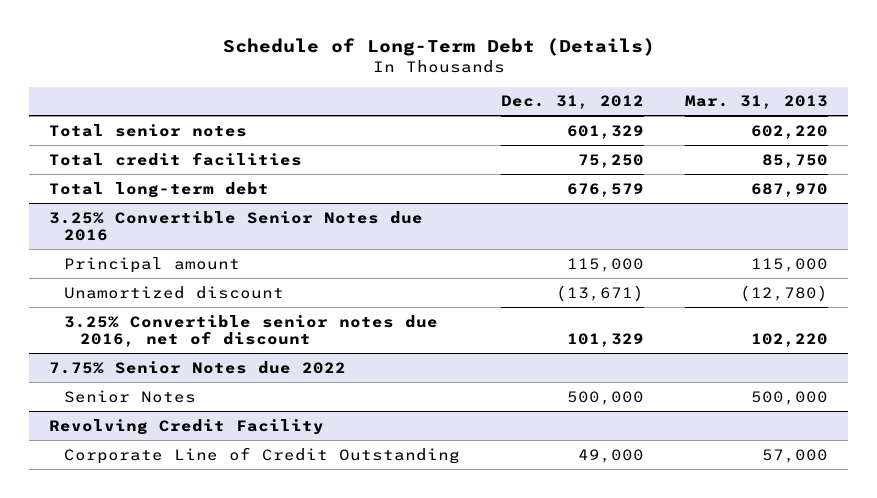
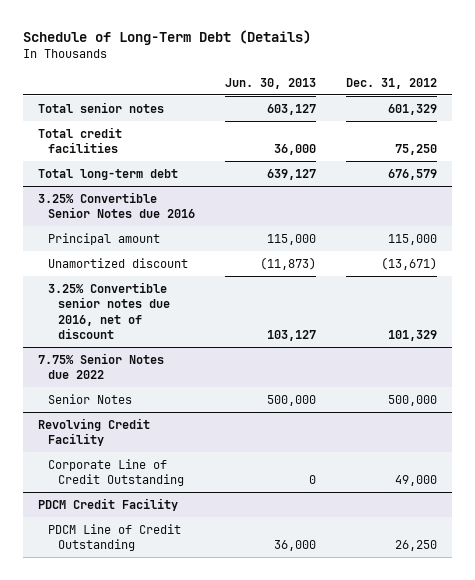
[684,95,828,110] Mar. 31, 2013 -> none
none -> [225,77,317,89] Jun. 30, 2013
none -> [38,497,179,511] PDCM Credit Facility
none -> [48,523,182,552] PDCM Line of Credit Outstanding

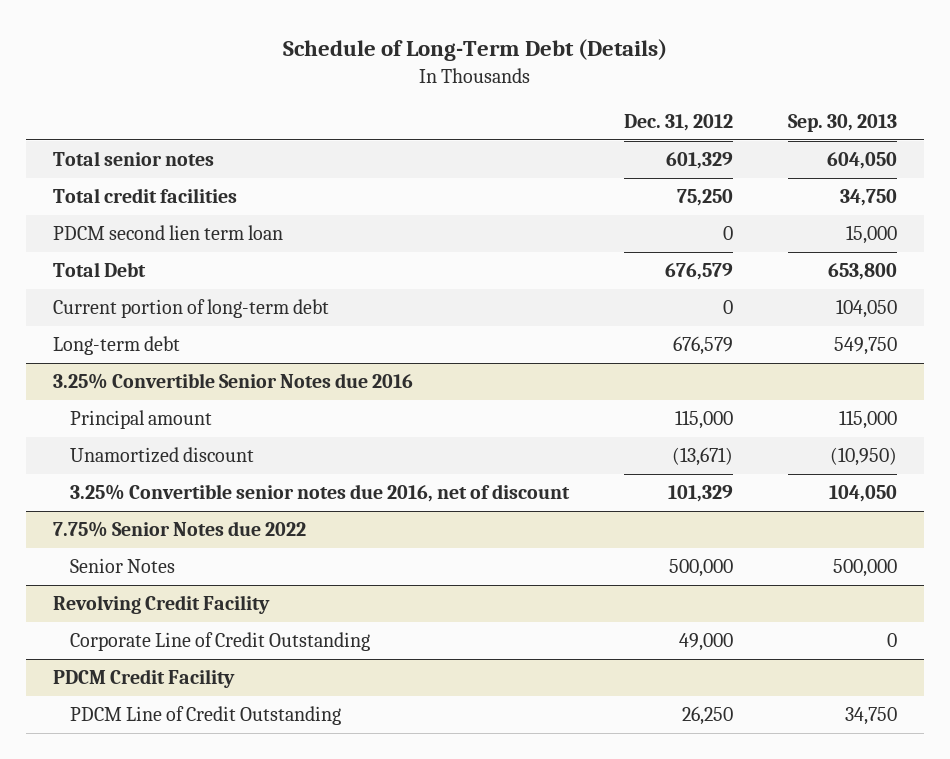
[225,77,317,89] Jun. 30, 2013 -> none
none -> [787,113,897,132] Sep. 30, 2013
none -> [53,225,284,241] PDCM second lien term loan
none -> [53,262,147,278] Total Debt
none -> [53,299,330,319] Current portion of long-term debt
[38,168,179,180] Total long-term debt -> [53,336,181,356] Long-term debt

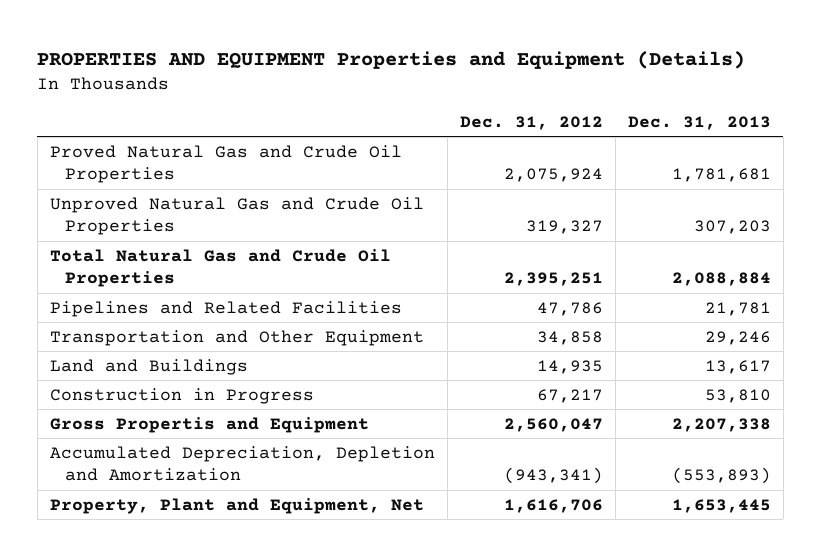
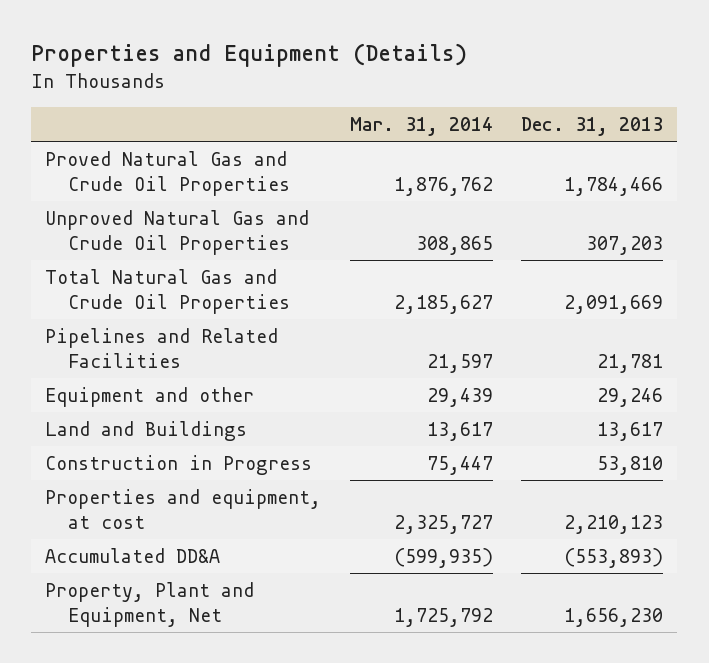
[37,50,746,69] PROPERTIES AND EQUIPMENT Properties and Equipment (Details) -> [31,43,468,68] Properties and Equipment (Details)
[459,115,603,130] Dec. 31, 2012 -> none
none -> [349,117,493,137] Mar. 31, 2014
[671,168,771,183] 1,781,681 -> [564,176,664,196] 1,784,466
[671,272,771,287] 2,088,884 -> [564,294,664,314] 2,091,669
[49,329,424,346] Transportation and Other Equipment -> [45,386,255,407] Equipment and other
[49,416,369,433] Gross Propertis and Equipment -> [45,488,322,529] Properties and equipment, at cost
[671,417,771,432] 2,207,338 -> [564,514,664,534] 2,210,123
[49,445,435,482] Accumulated Depreciation, Depletion and Amortization -> [45,547,221,563] Accumulated DD&A
[671,498,771,513] 1,653,445 -> [564,607,664,627] 1,656,230

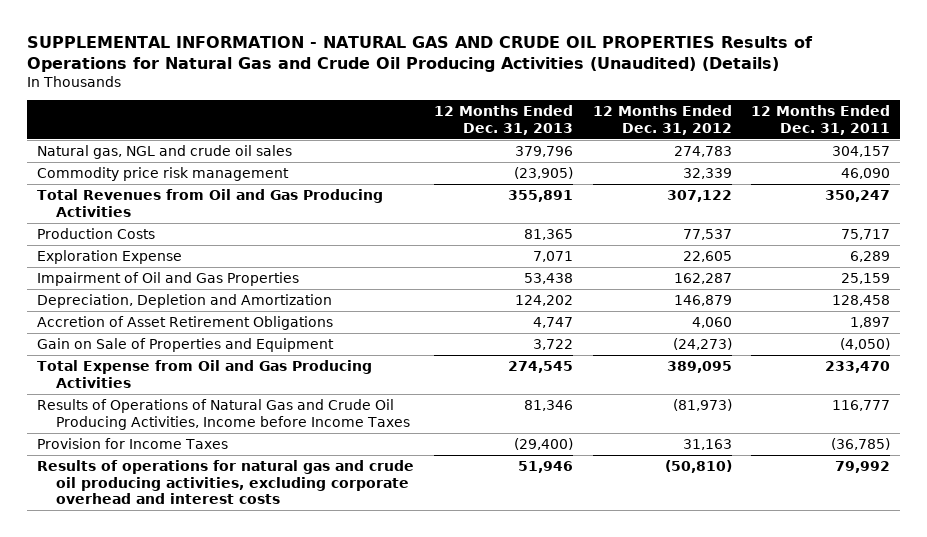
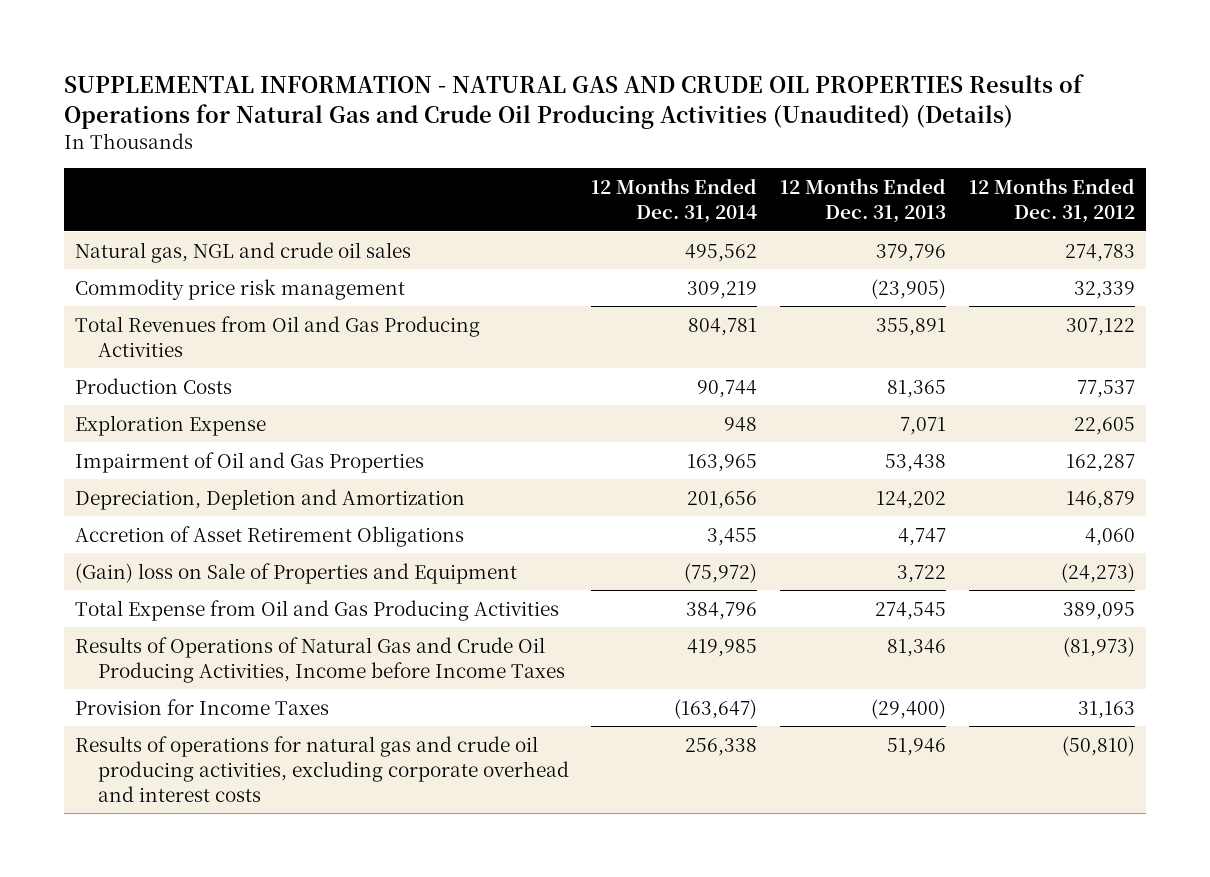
[751,104,891,135] 12 Months Ended Dec. 31, 2011 -> none
none -> [591,178,758,224] 12 Months Ended Dec. 31, 2014
[37,337,335,352] Gain on Sale of Properties and Equipment -> [74,562,517,584] (Gain) loss on Sale of Properties and Equipment

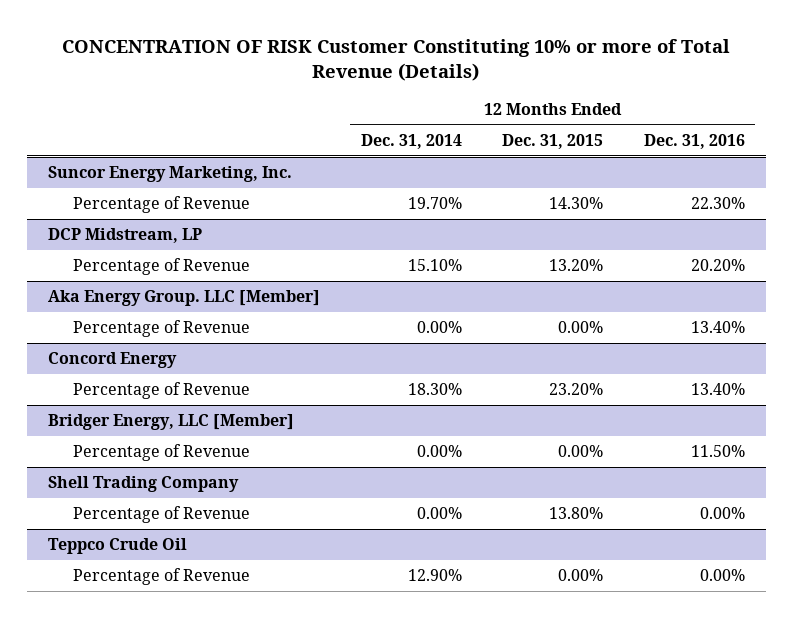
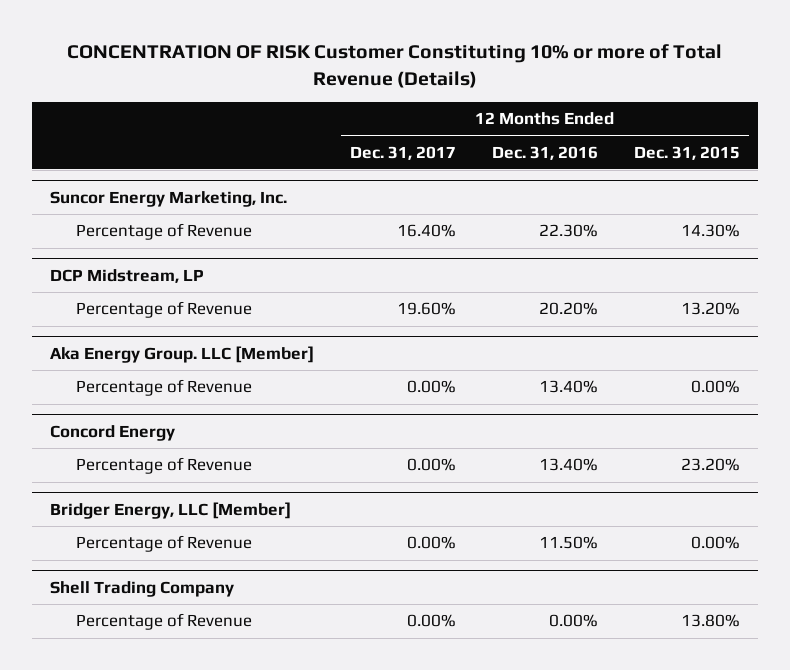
[360,134,462,150] Dec. 31, 2014 -> none
none -> [350,145,457,160] Dec. 31, 2017
[47,538,187,555] Teppco Crude Oil -> none
[72,568,250,586] Percentage of Revenue -> none

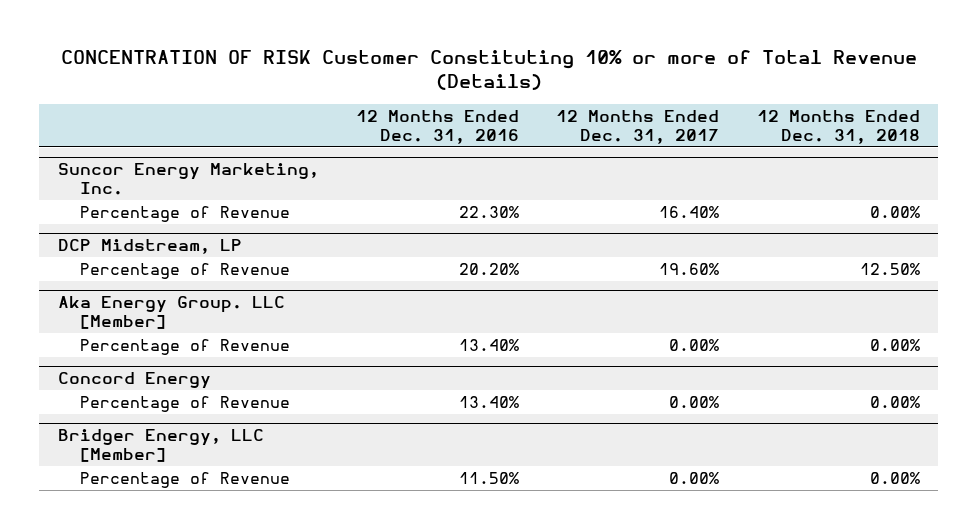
[634,145,741,160] Dec. 31, 2015 -> none
none -> [756,110,920,145] 12 Months Ended Dec. 31, 2018
[50,580,235,597] Shell Trading Company -> none
[75,613,252,631] Percentage of Revenue -> none

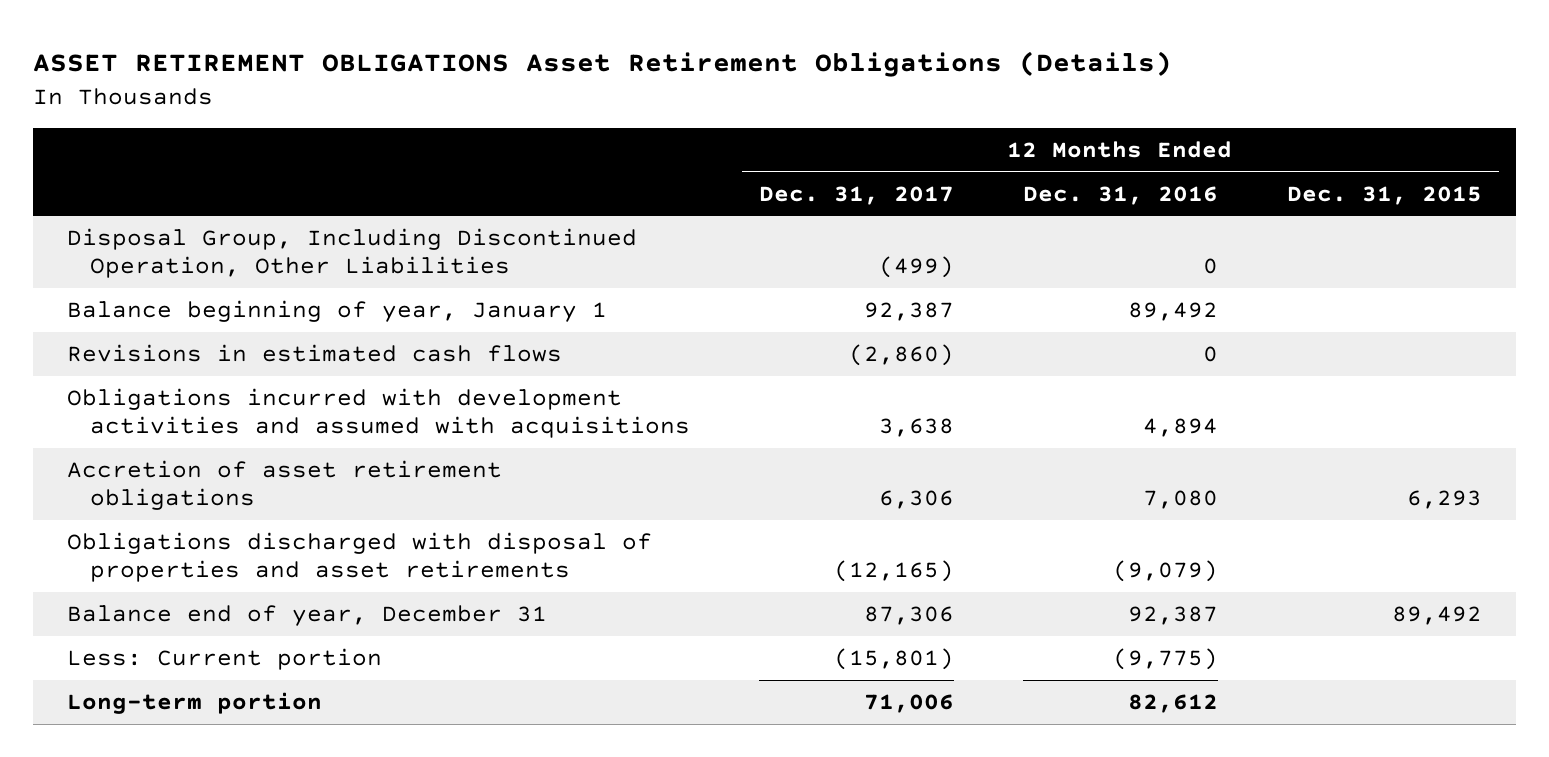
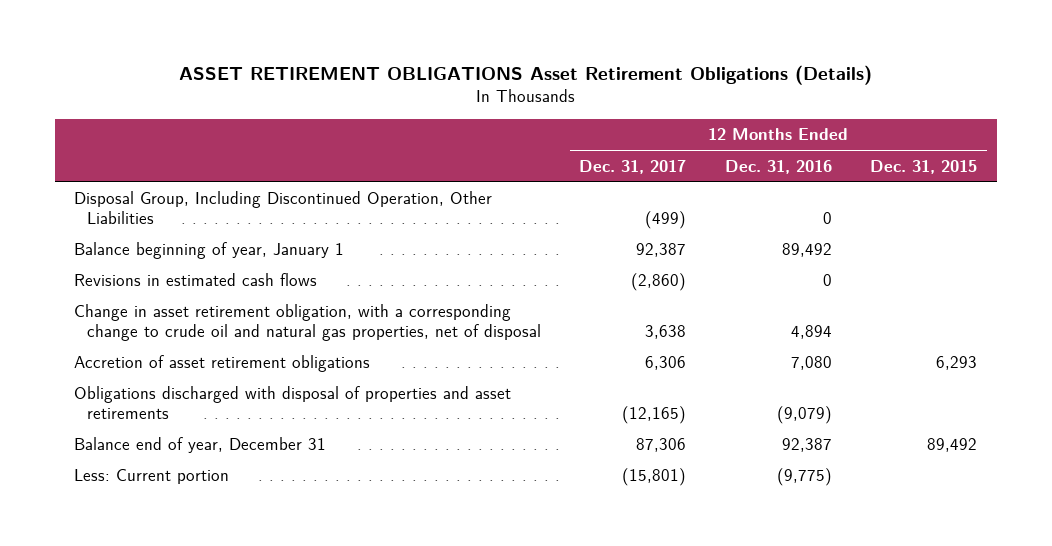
[67,388,691,439] Obligations incurred with development activities and assumed with acquisitions -> [74,304,541,342] Change in asset retirement obligation, with a corresponding change to crude oil and natural gas properties, net of disposal
[67,692,323,715] Long-term portion -> none

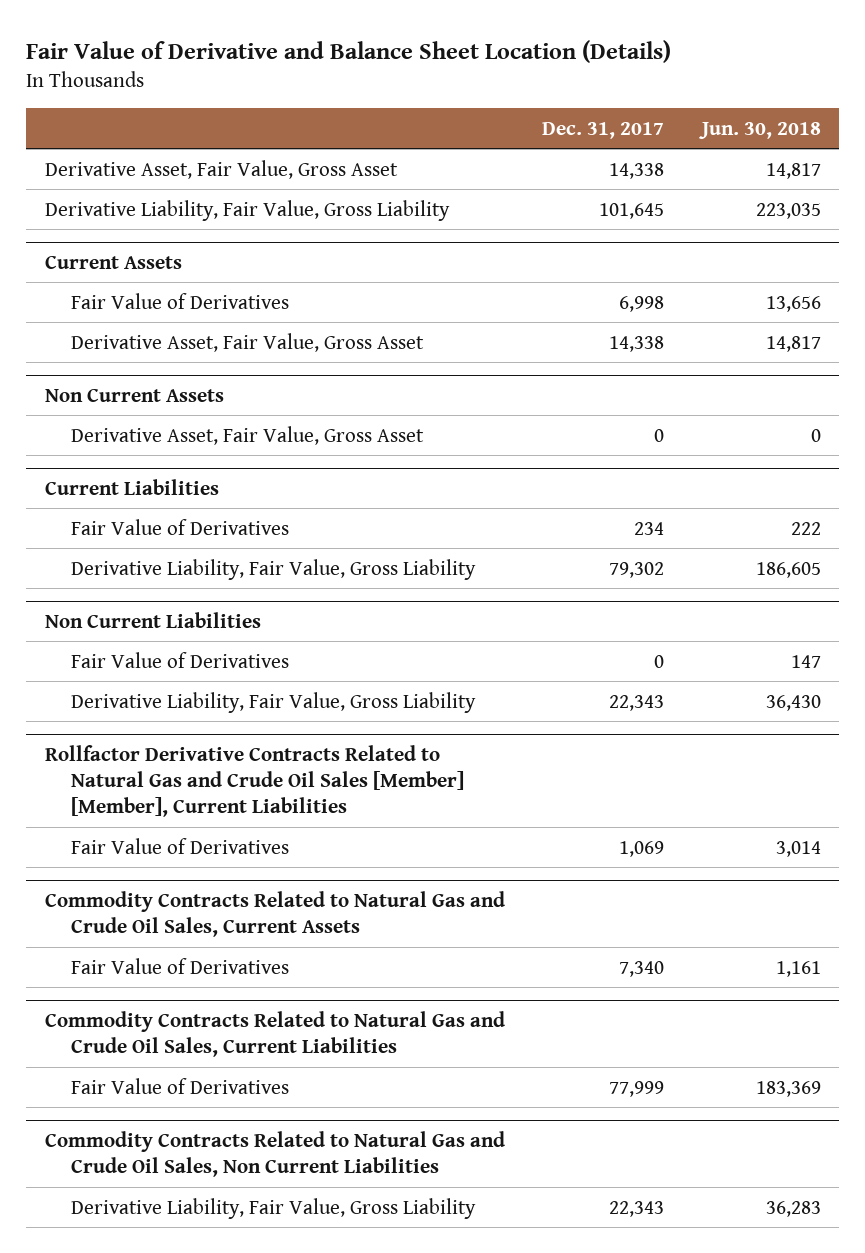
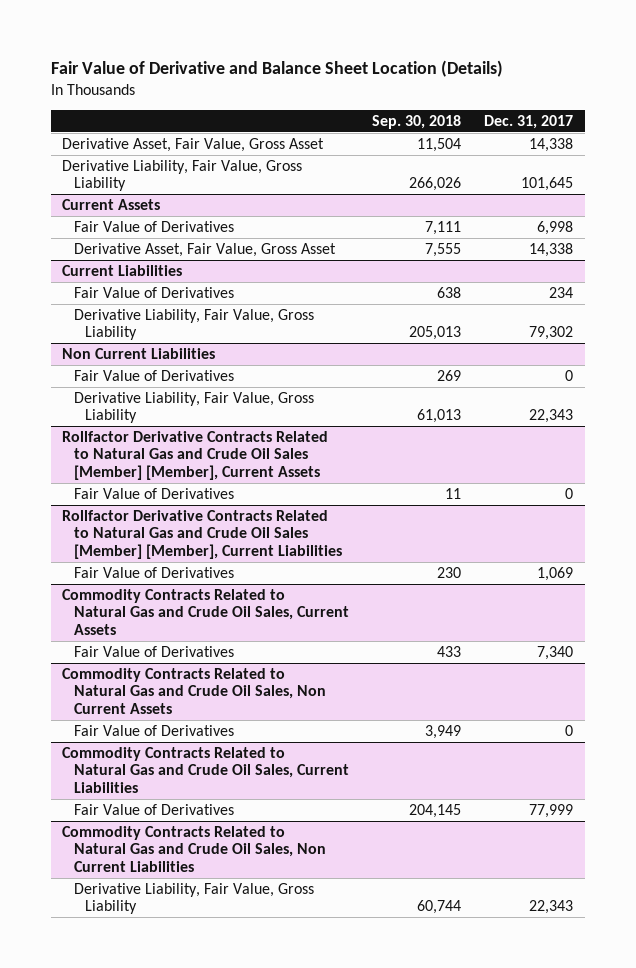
[698,121,821,139] Jun. 30, 2018 -> none
none -> [372,115,462,130] Sep. 30, 2018
[44,388,224,402] Non Current Assets -> none
[71,425,425,445] Derivative Asset, Fair Value, Gross Asset -> none
none -> [62,430,329,480] Rollfactor Derivative Contracts Related to Natural Gas and Crude Oil Sales [Member] [Member], Current Assets
none -> [73,487,234,499] Fair Value of Derivatives
none -> [62,667,326,714] Commodity Contracts Related to Natural Gas and Crude Oil Sales, Non Current Assets
none -> [73,724,234,736] Fair Value of Derivatives

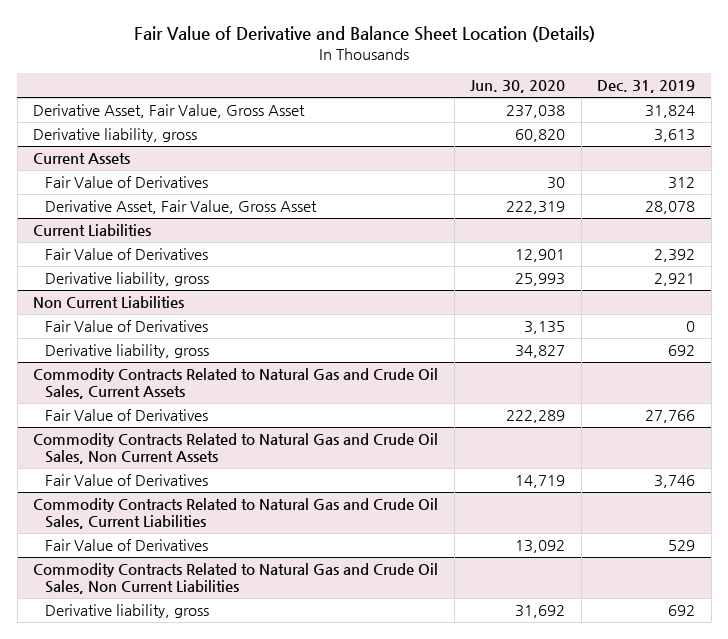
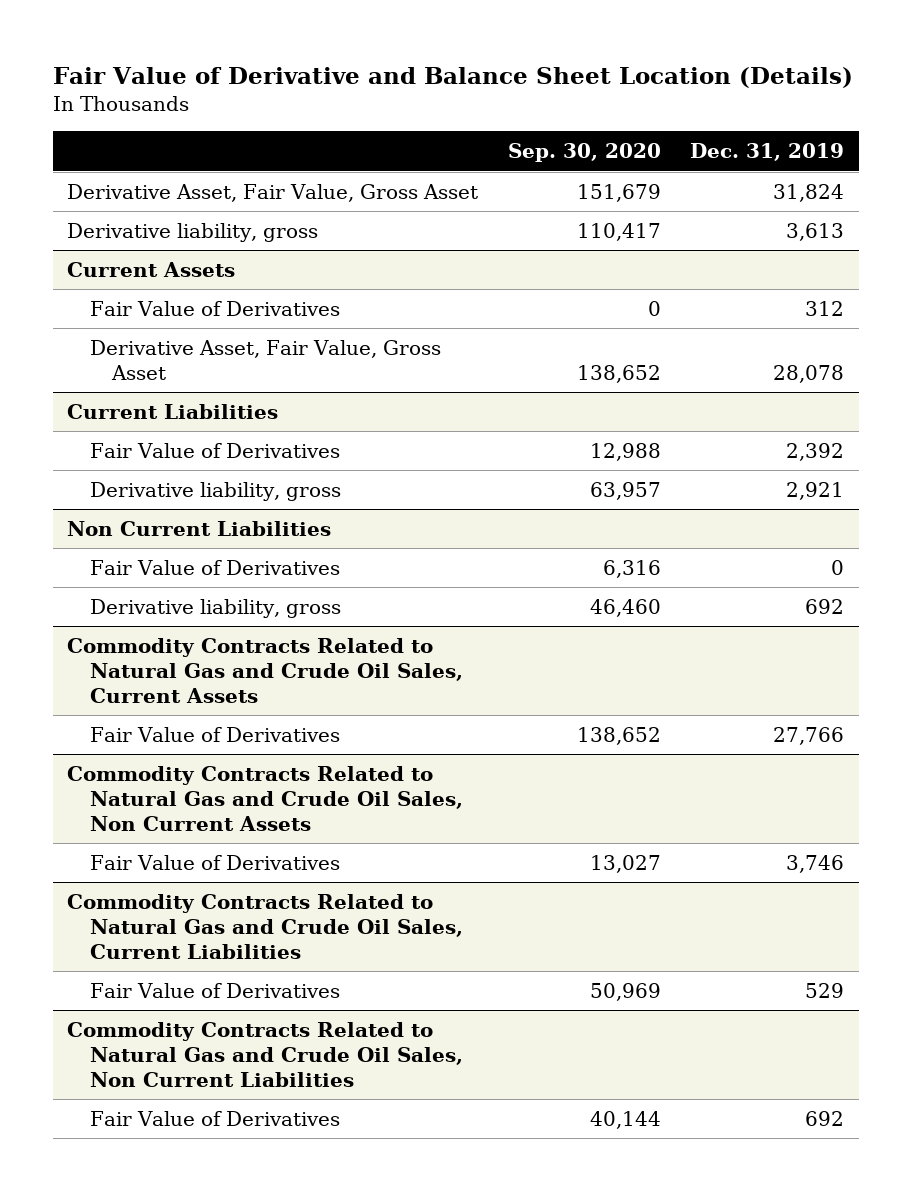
[470,80,566,94] Jun. 30, 2020 -> none
none -> [507,143,661,163] Sep. 30, 2020
[45,604,210,619] Derivative liability, gross -> [89,1111,340,1127] Fair Value of Derivatives

